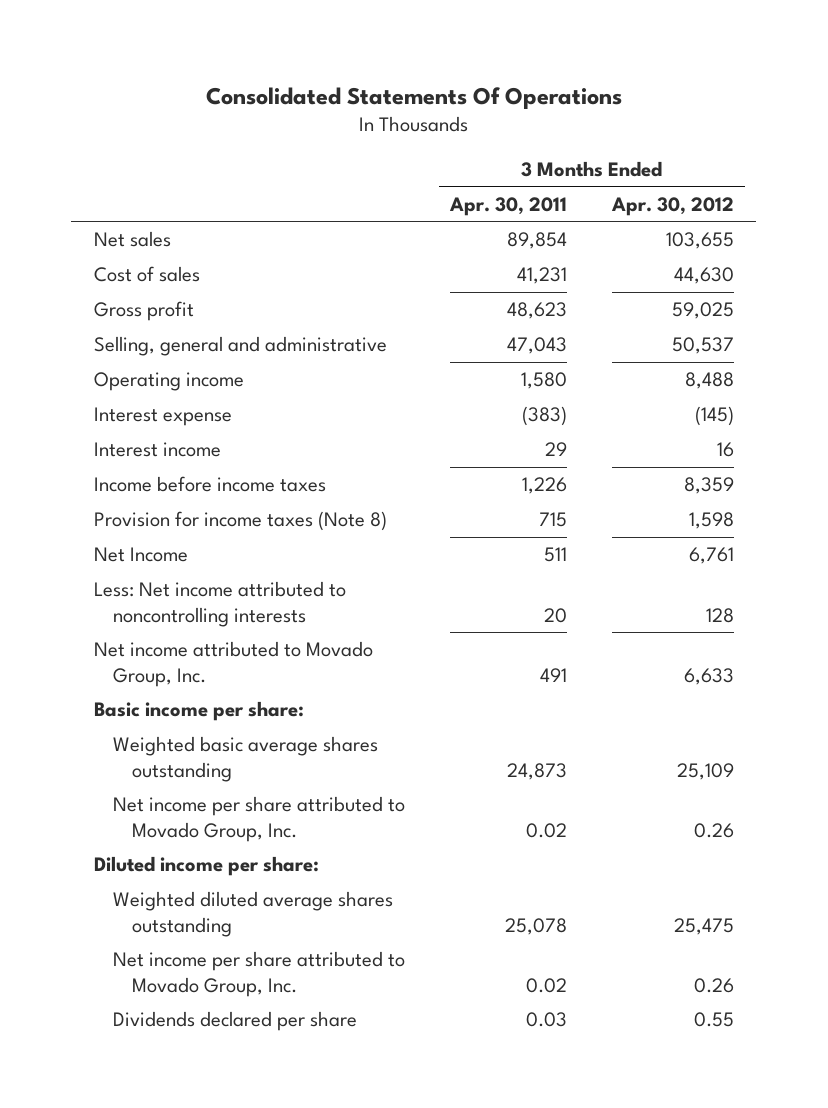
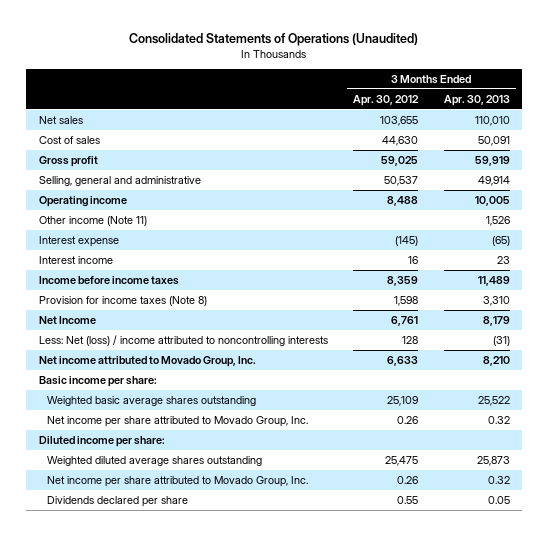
[205,86,622,109] Consolidated Statements Of Operations -> [129,32,419,46] Consolidated Statements of Operations (Unaudited)
[448,196,567,216] Apr. 30, 2011 -> none
none -> [443,94,510,106] Apr. 30, 2013
none -> [38,215,147,226] Other income (Note 11)
[93,581,346,627] Less: Net income attributed to noncontrolling interests -> [38,334,328,346] Less: Net (loss) / income attributed to noncontrolling interests

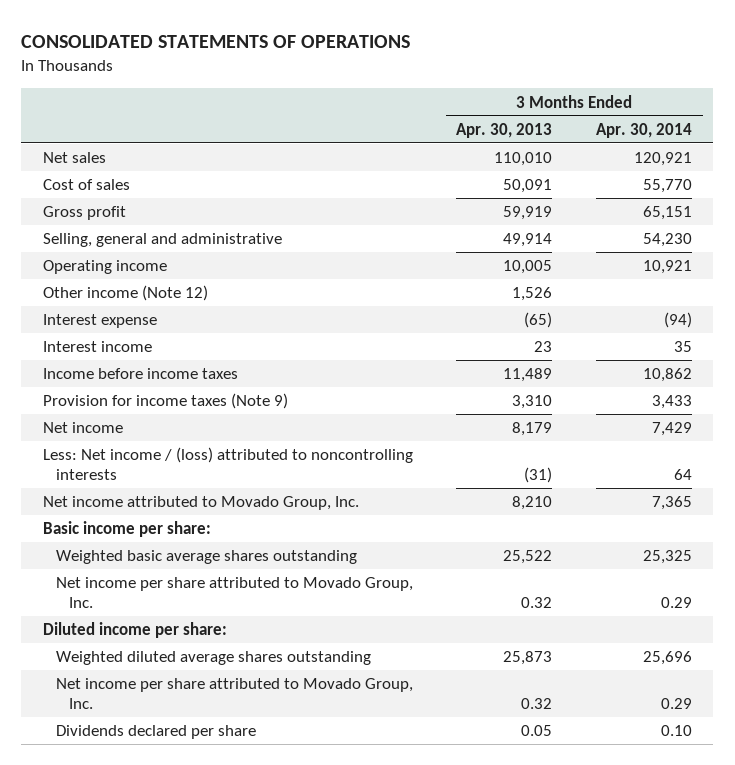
[129,32,419,46] Consolidated Statements of Operations (Unaudited) -> [21,35,411,49] CONSOLIDATED STATEMENTS OF OPERATIONS
[353,94,420,106] Apr. 30, 2012 -> none
none -> [595,122,692,138] Apr. 30, 2014
[38,215,147,226] Other income (Note 11) -> [43,285,209,302] Other income (Note 12)
[38,295,207,306] Provision for income taxes (Note 8) -> [43,393,289,410] Provision for income taxes (Note 9)
[38,315,96,324] Net Income -> [43,422,124,434] Net income
[38,334,328,346] Less: Net (loss) / income attributed to noncontrolling interests -> [43,447,414,481] Less: Net income / (loss) attributed to noncontrolling interests

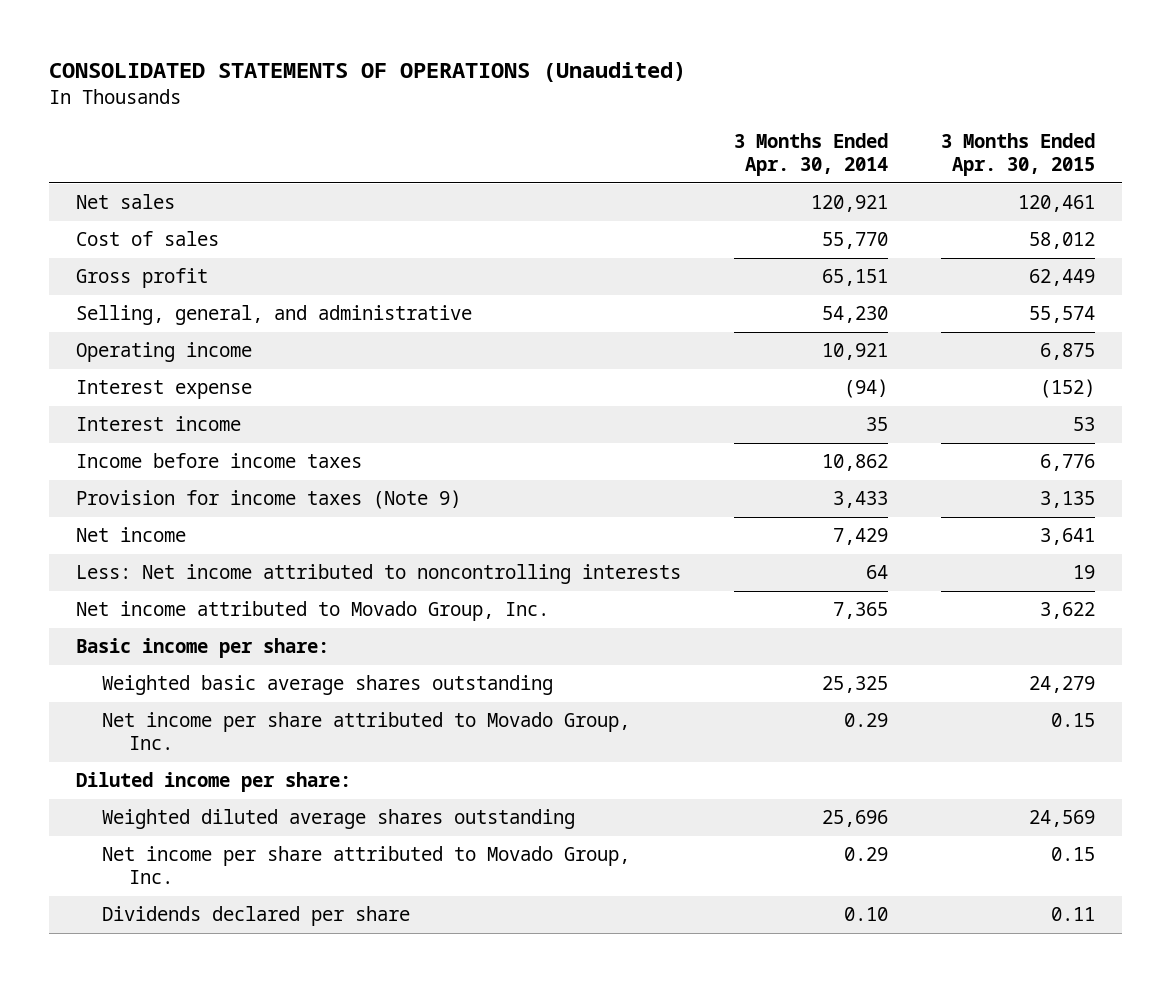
[21,35,411,49] CONSOLIDATED STATEMENTS OF OPERATIONS -> [48,62,686,83] CONSOLIDATED STATEMENTS OF OPERATIONS (Unaudited)
[456,122,553,138] Apr. 30, 2013 -> none
none -> [941,133,1096,176] 3 Months Ended Apr. 30, 2015
[43,233,283,248] Selling, general and administrative -> [75,305,472,326] Selling, general, and administrative
[43,285,209,302] Other income (Note 12) -> none
[43,447,414,481] Less: Net income / (loss) attributed to noncontrolling interests -> [75,564,681,585] Less: Net income attributed to noncontrolling interests

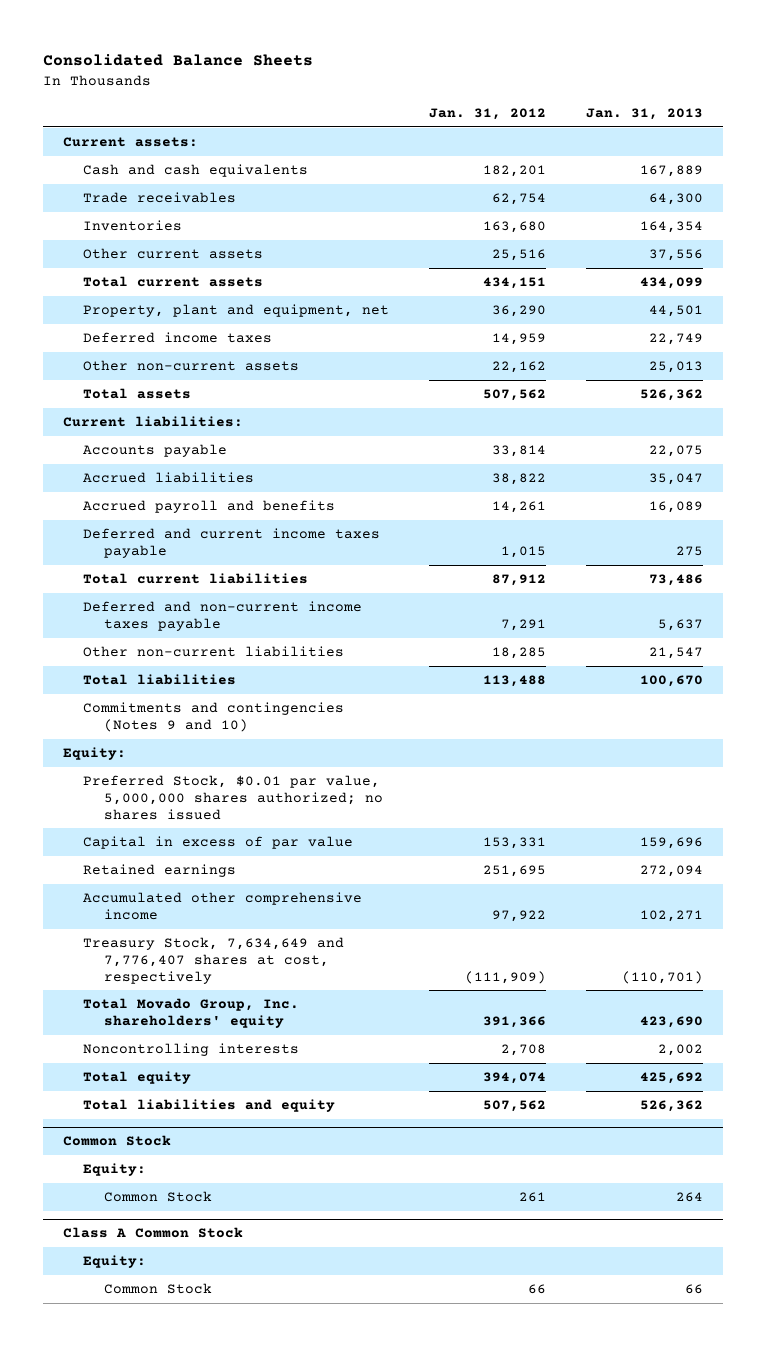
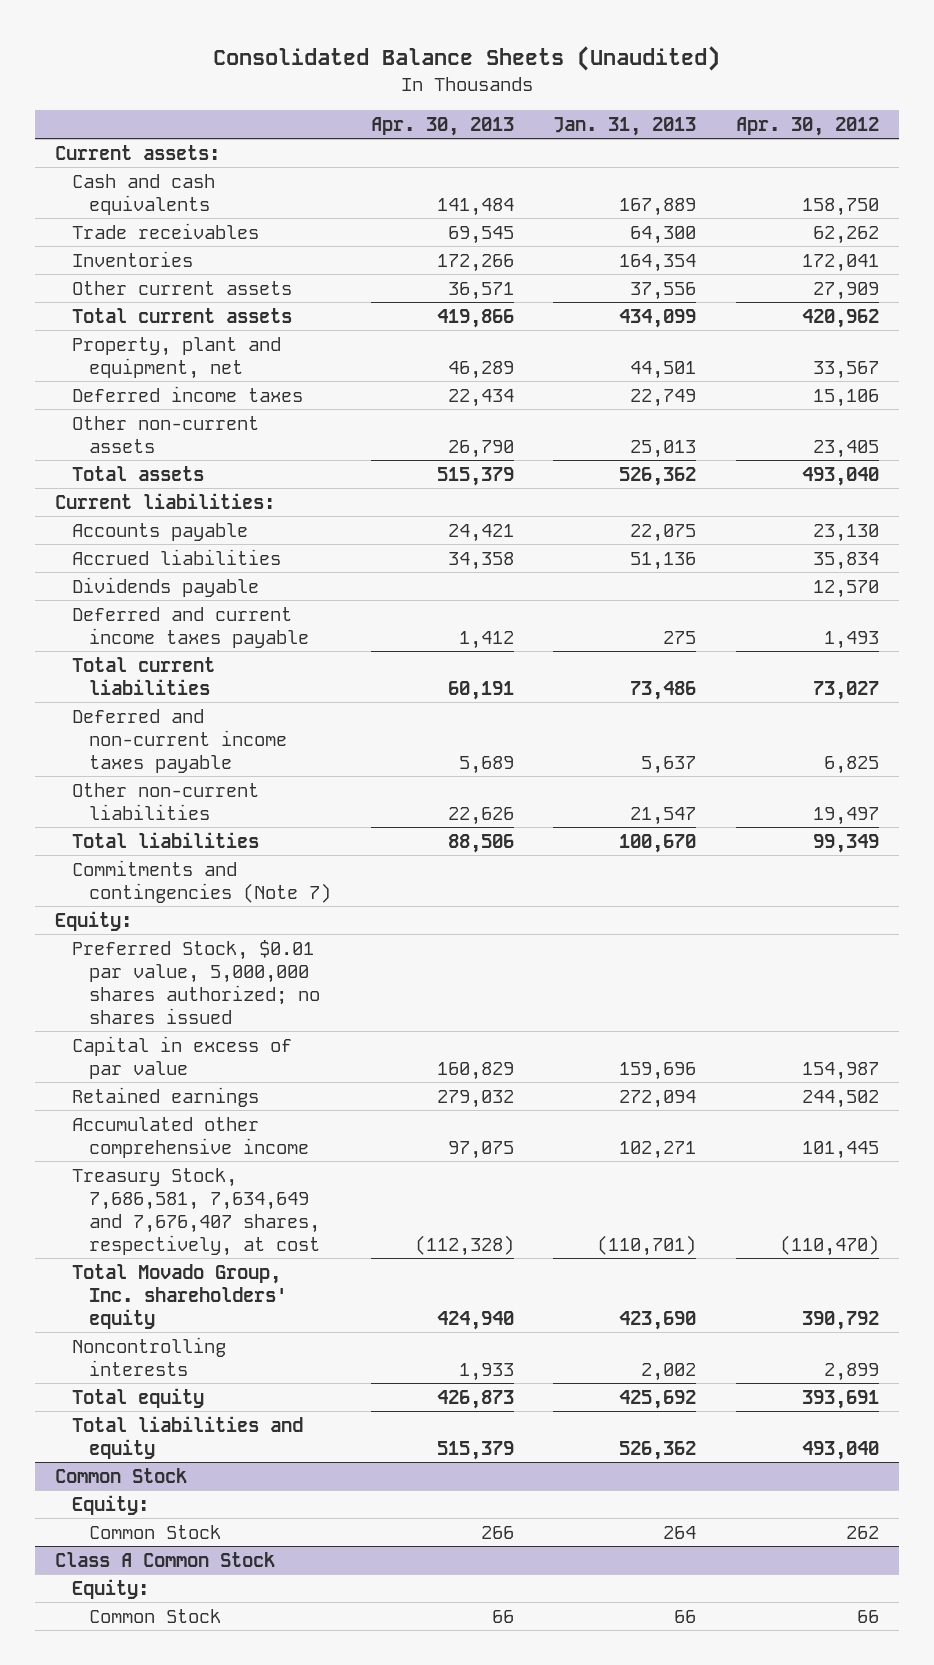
[42,54,313,67] Consolidated Balance Sheets -> [213,46,721,72] Consolidated Balance Sheets (Unaudited)
[429,108,547,121] Jan. 31, 2012 -> none
none -> [370,116,514,136] Apr. 30, 2013
none -> [736,116,880,136] Apr. 30, 2012
[83,500,336,514] Accrued payroll and benefits -> none
[649,473,704,486] 35,047 -> [630,551,697,570] 51,136
none -> [72,576,260,597] Dividends payable
[83,702,345,732] Commitments and contingencies (Notes 9 and 10) -> [72,859,331,903] Commitments and contingencies (Note 7)
[83,937,345,984] Treasury Stock, 7,634,649 and 7,776,407 shares at cost, respectively -> [72,1167,320,1256] Treasury Stock, 7,686,581, 7,634,649 and 7,676,407 shares, respectively, at cost

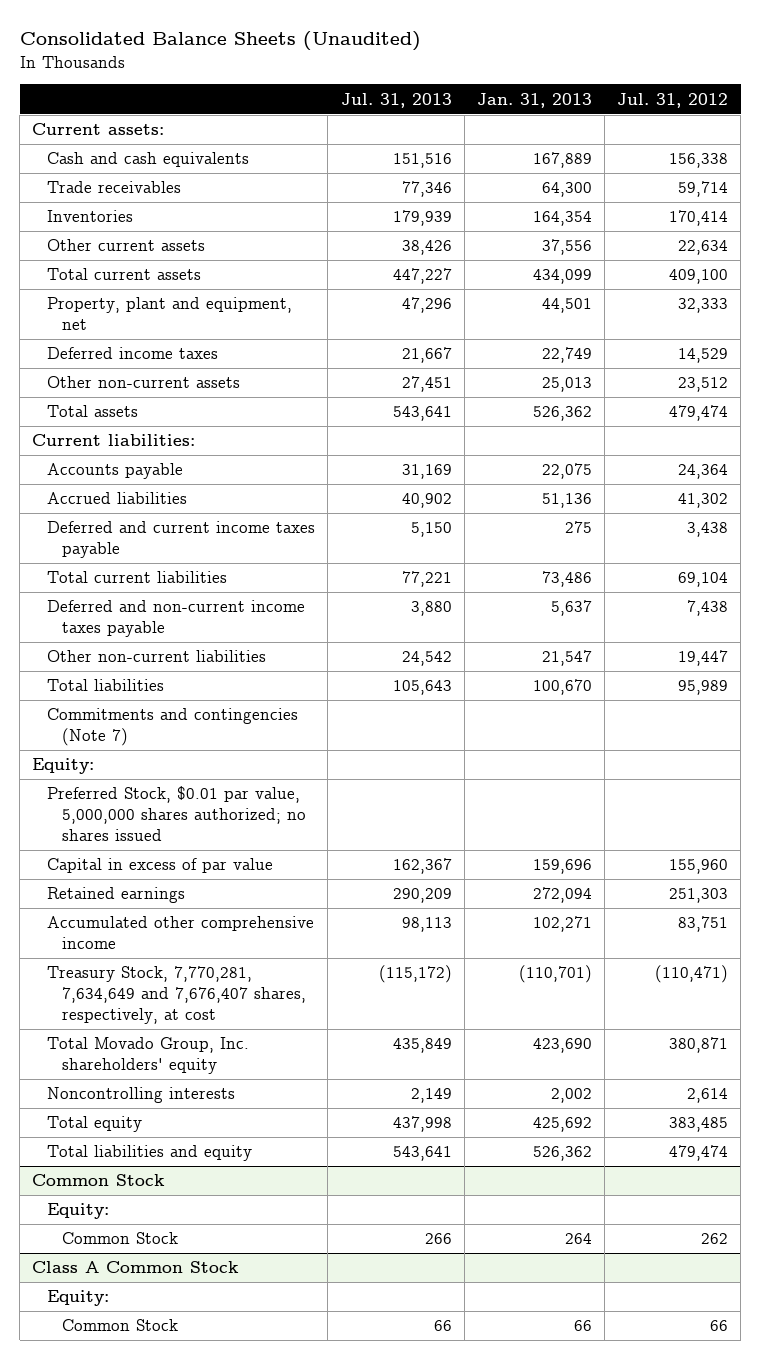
[370,116,514,136] Apr. 30, 2013 -> none
[736,116,880,136] Apr. 30, 2012 -> none
none -> [340,92,452,108] Jul. 31, 2013
none -> [617,92,729,108] Jul. 31, 2012
[72,576,260,597] Dividends payable -> none
[72,1167,320,1256] Treasury Stock, 7,686,581, 7,634,649 and 7,676,407 shares, respectively, at cost -> [47,966,307,1025] Treasury Stock, 7,770,281, 7,634,649 and 7,676,407 shares, respectively, at cost

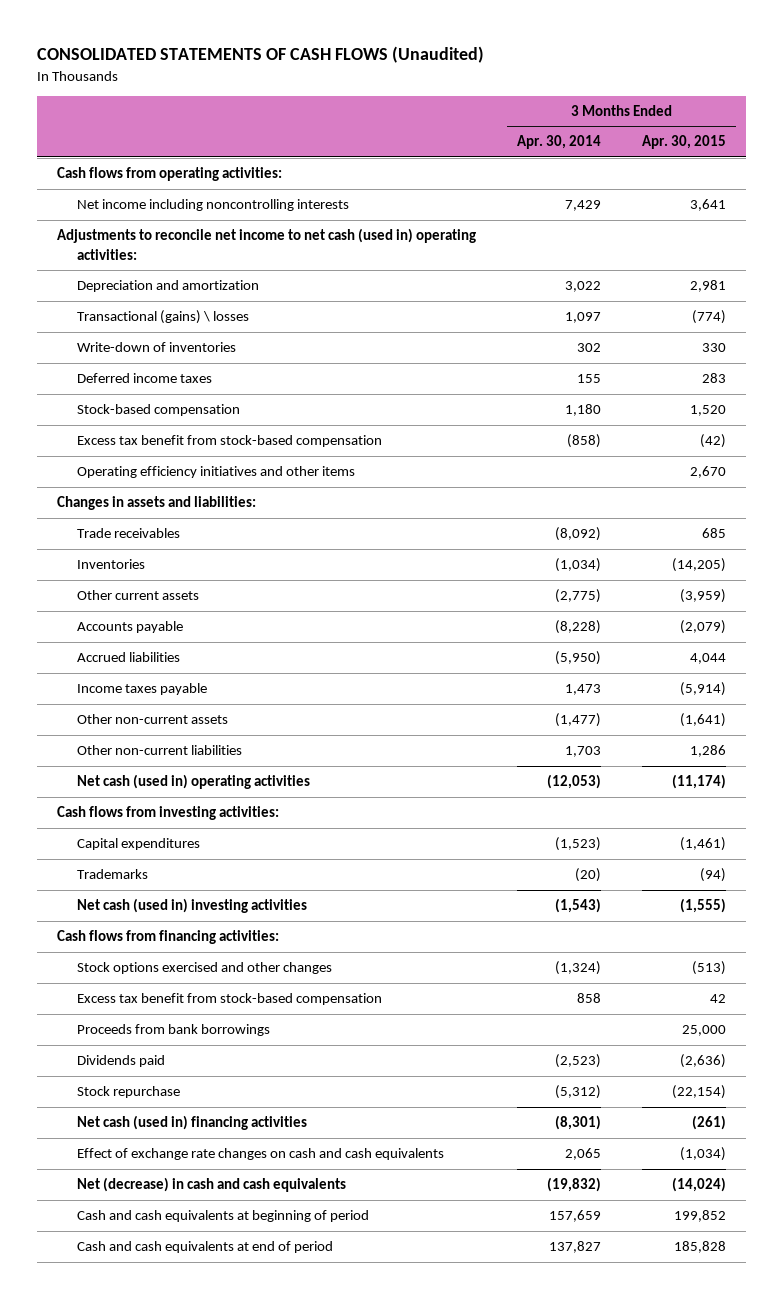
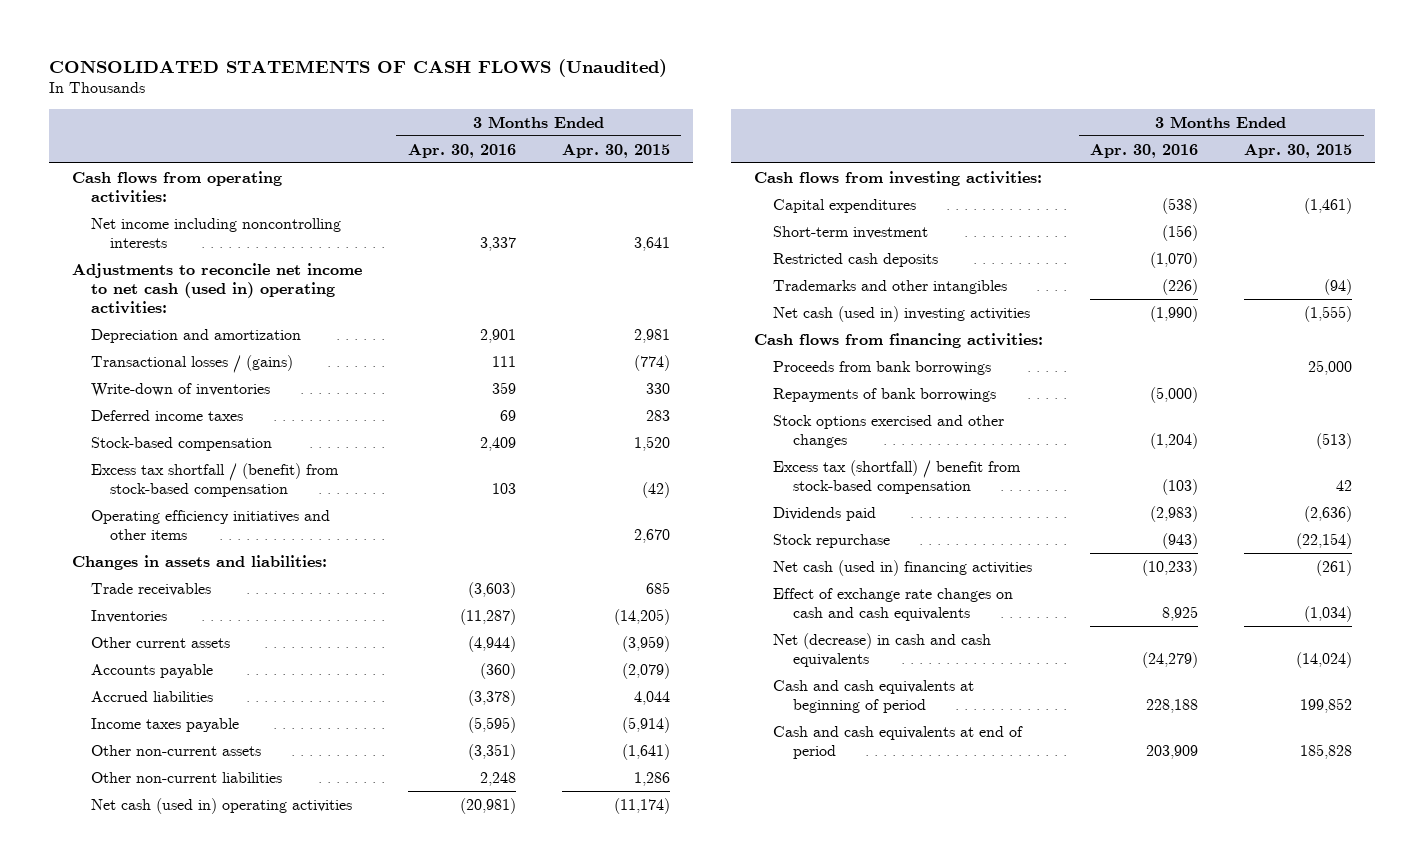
[517,135,602,150] Apr. 30, 2014 -> none
none -> [407,143,516,158] Apr. 30, 2016
[76,310,249,325] Transactional (gains) \ losses -> [91,354,294,373] Transactional losses / (gains)
[76,435,382,448] Excess tax benefit from stock-based compensation -> [91,462,340,498] Excess tax shortfall / (benefit) from stock-based compensation
none -> [773,225,929,239] Short-term investment
none -> [773,252,939,267] Restricted cash deposits
[76,869,148,880] Trademarks -> [773,279,1008,294] Trademarks and other intangibles
[76,993,382,1006] Excess tax benefit from stock-based compensation -> none
none -> [773,387,997,402] Repayments of bank borrowings
[76,962,332,975] Stock options exercised and other changes -> [773,414,1005,449] Stock options exercised and other changes
none -> [773,459,1022,495] Excess tax (shortfall) / benefit from stock-based compensation

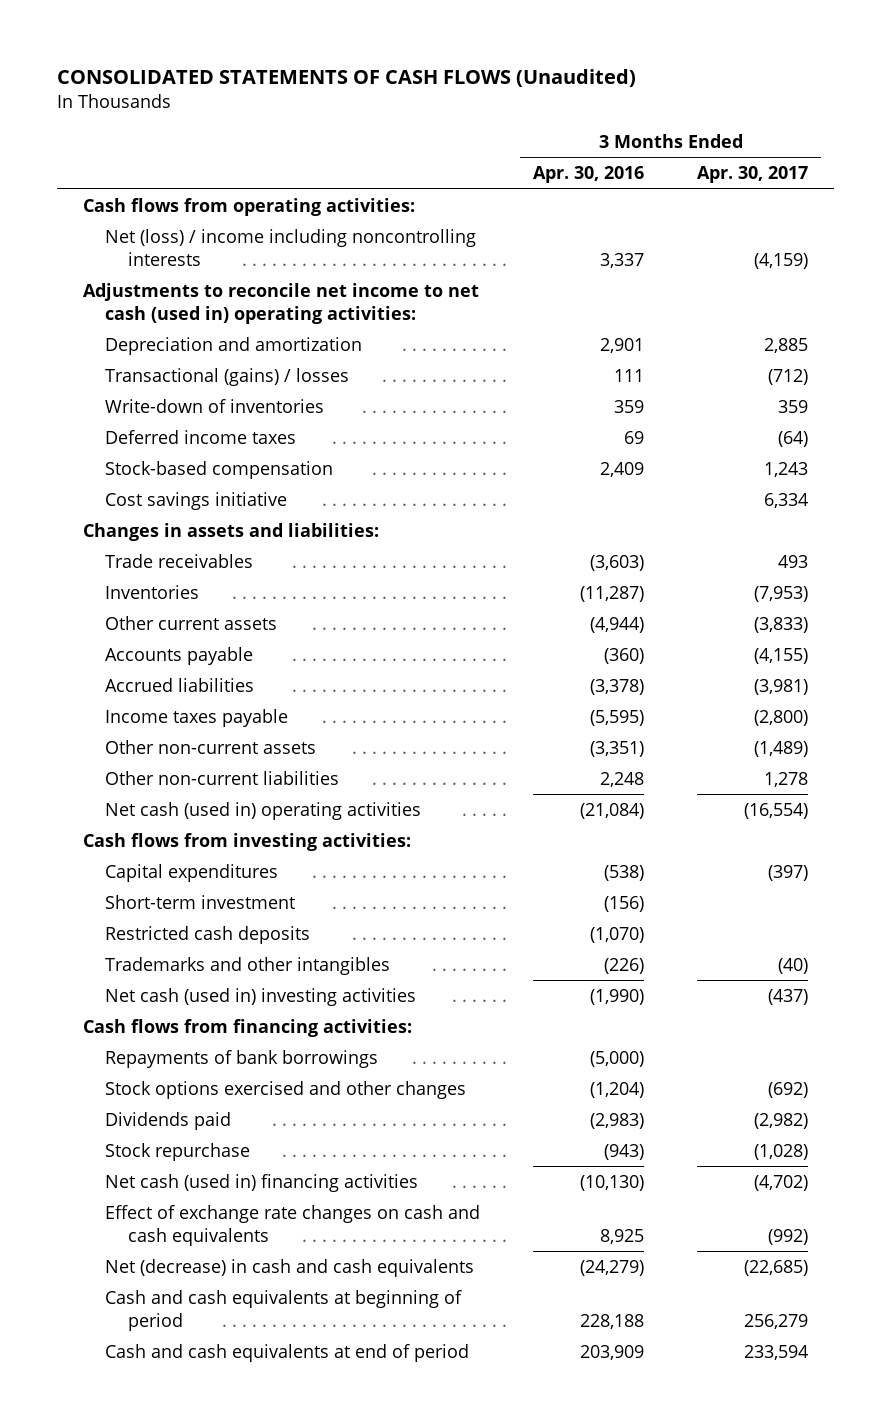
[561,143,670,158] Apr. 30, 2015 -> none
none -> [696,166,808,184] Apr. 30, 2017
[91,217,342,249] Net income including noncontrolling interests -> [105,228,477,266] Net (loss) / income including noncontrolling interests
[91,354,294,373] Transactional losses / (gains) -> [105,367,350,386] Transactional (gains) / losses
[91,462,340,498] Excess tax shortfall / (benefit) from stock-based compensation -> none
[91,509,331,541] Operating efficiency initiatives and other items -> none
none -> [105,491,288,510] Cost savings initiative
[459,797,516,814] (20,981) -> [580,802,645,819] (21,084)
[773,360,992,375] Proceeds from bank borrowings -> none
[773,459,1022,495] Excess tax (shortfall) / benefit from stock-based compensation -> none
[1142,559,1199,576] (10,233) -> [580,1174,645,1191] (10,130)

